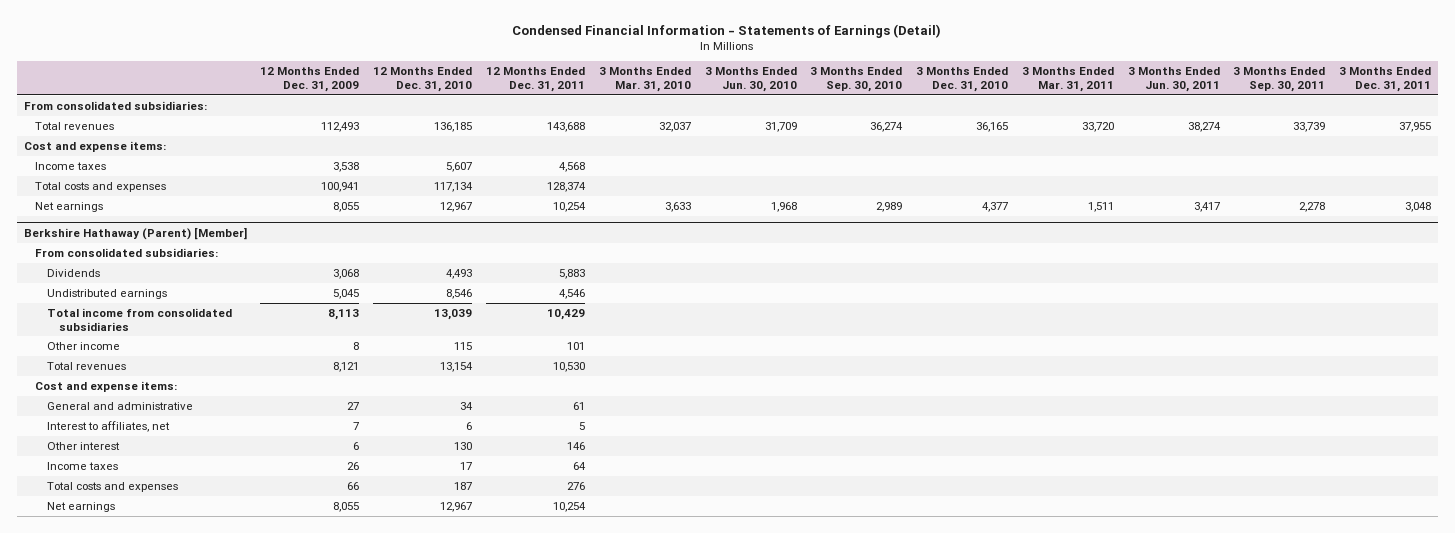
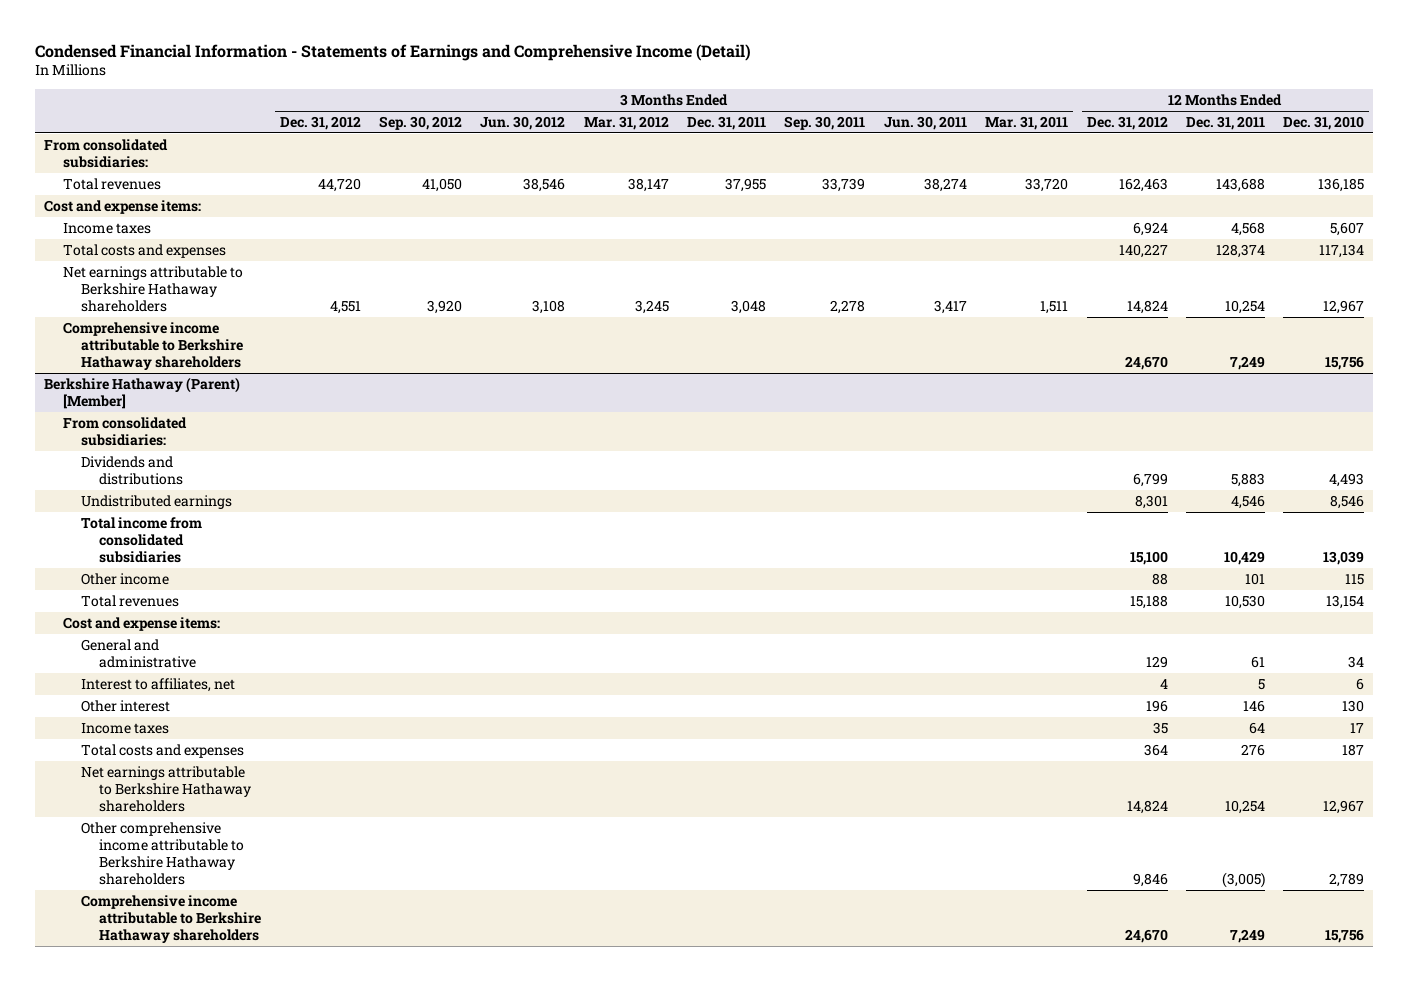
[512,23,942,38] Condensed Financial Information - Statements of Earnings (Detail) -> [34,43,751,61] Condensed Financial Information - Statements of Earnings and Comprehensive Income (Detail)
[260,67,360,92] 12 Months Ended Dec. 31, 2009 -> none
[598,67,691,92] 3 Months Ended Mar. 31, 2010 -> none
[704,67,797,92] 3 Months Ended Jun. 30, 2010 -> none
[810,67,903,92] 3 Months Ended Sep. 30, 2010 -> none
[916,67,1009,92] 3 Months Ended Dec. 31, 2010 -> none
none -> [279,116,361,131] Dec. 31, 2012
none -> [379,116,463,131] Sep. 30, 2012
none -> [480,116,566,131] Jun. 30, 2012
none -> [583,116,669,131] Mar. 31, 2012
none -> [1086,116,1168,131] Dec. 31, 2012
[35,202,104,213] Net earnings -> [62,265,243,313] Net earnings attributable to Berkshire Hathaway shareholders
none -> [62,321,243,371] Comprehensive income attributable to Berkshire Hathaway shareholders
[47,269,101,278] Dividends -> [80,455,184,486] Dividends and distributions
[47,502,116,513] Net earnings -> [80,765,252,813] Net earnings attributable to Berkshire Hathaway shareholders
none -> [80,821,245,886] Other comprehensive income attributable to Berkshire Hathaway shareholders
none -> [80,894,262,944] Comprehensive income attributable to Berkshire Hathaway shareholders

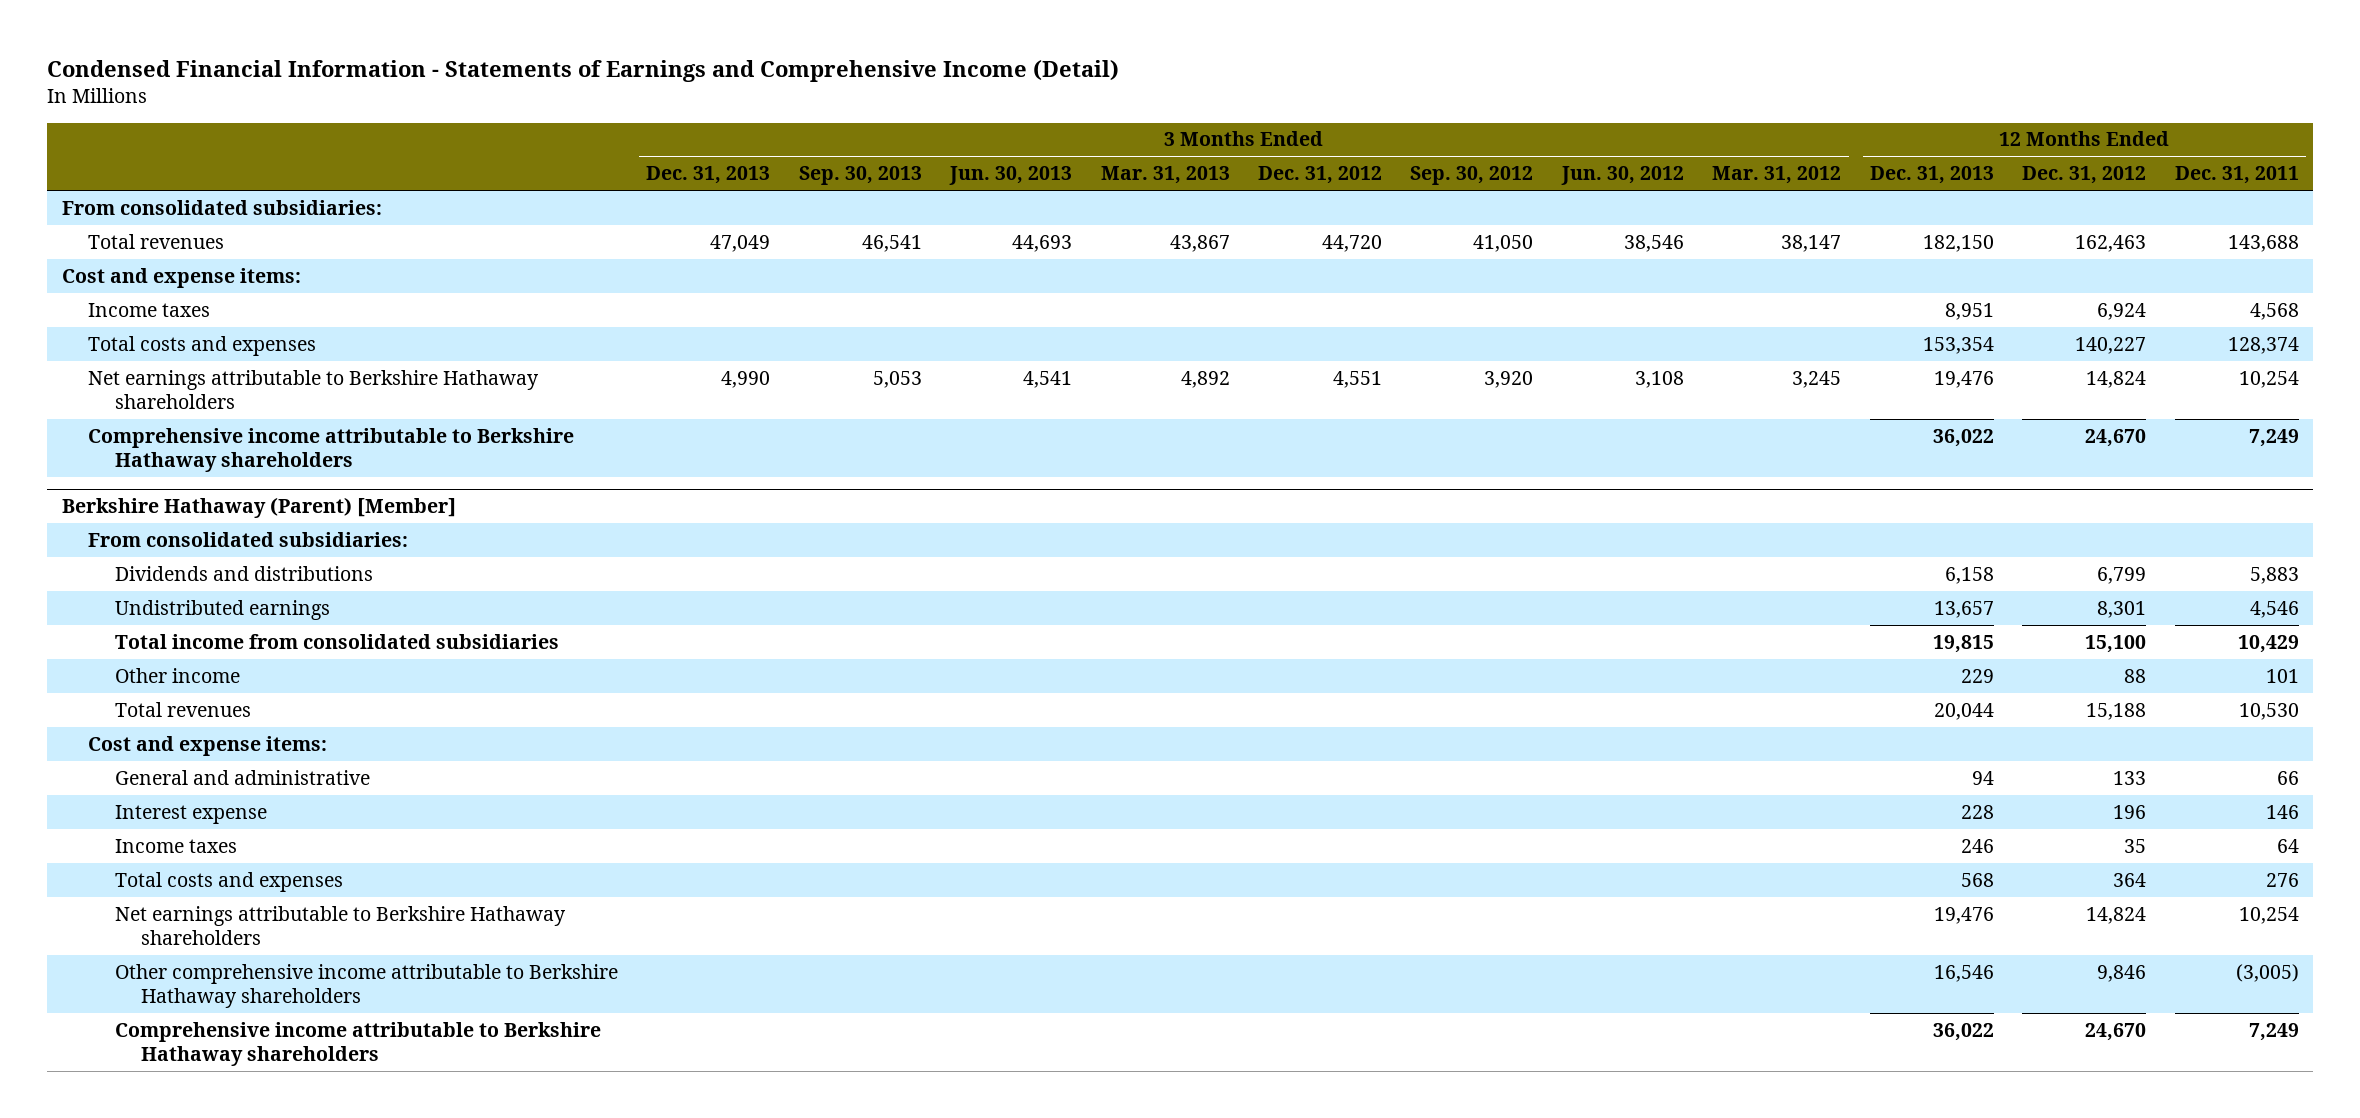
[687,116,767,131] Dec. 31, 2011 -> none
[784,116,866,131] Sep. 30, 2011 -> none
[883,116,967,131] Jun. 30, 2011 -> none
[985,116,1069,131] Mar. 31, 2011 -> none
[1283,116,1365,131] Dec. 31, 2010 -> none
none -> [646,166,771,185] Dec. 31, 2013
none -> [798,166,922,186] Sep. 30, 2013
none -> [949,166,1073,186] Jun. 30, 2013
none -> [1100,166,1230,185] Mar. 31, 2013
none -> [1869,166,1994,185] Dec. 31, 2013
[80,677,235,692] Interest to affiliates, net -> none
[1145,656,1168,669] 129 -> [2113,770,2147,785] 133
[1250,656,1265,669] 61 -> [2276,770,2299,785] 66
[80,699,170,712] Other interest -> [114,804,267,824] Interest expense

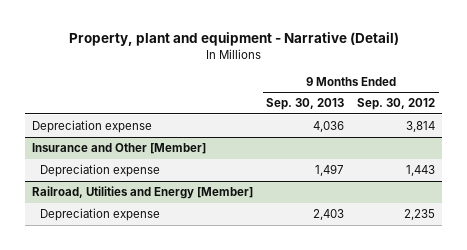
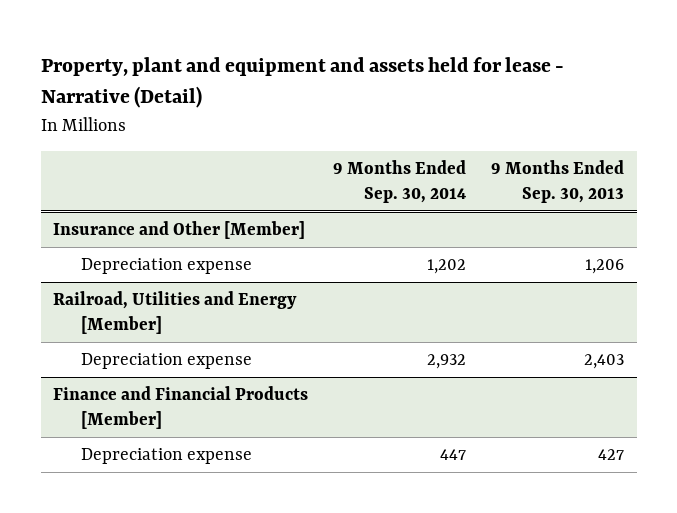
[68,32,399,47] Property, plant and equipment - Narrative (Detail) -> [40,56,564,109] Property, plant and equipment and assets held for lease - Narrative (Detail)
[357,98,436,111] Sep. 30, 2012 -> none
none -> [333,160,467,203] 9 Months Ended Sep. 30, 2014
[31,120,152,134] Depreciation expense -> none
[315,164,345,177] 1,497 -> [585,259,625,275] 1,206
none -> [53,386,309,430] Finance and Financial Products [Member]
none -> [81,448,253,465] Depreciation expense

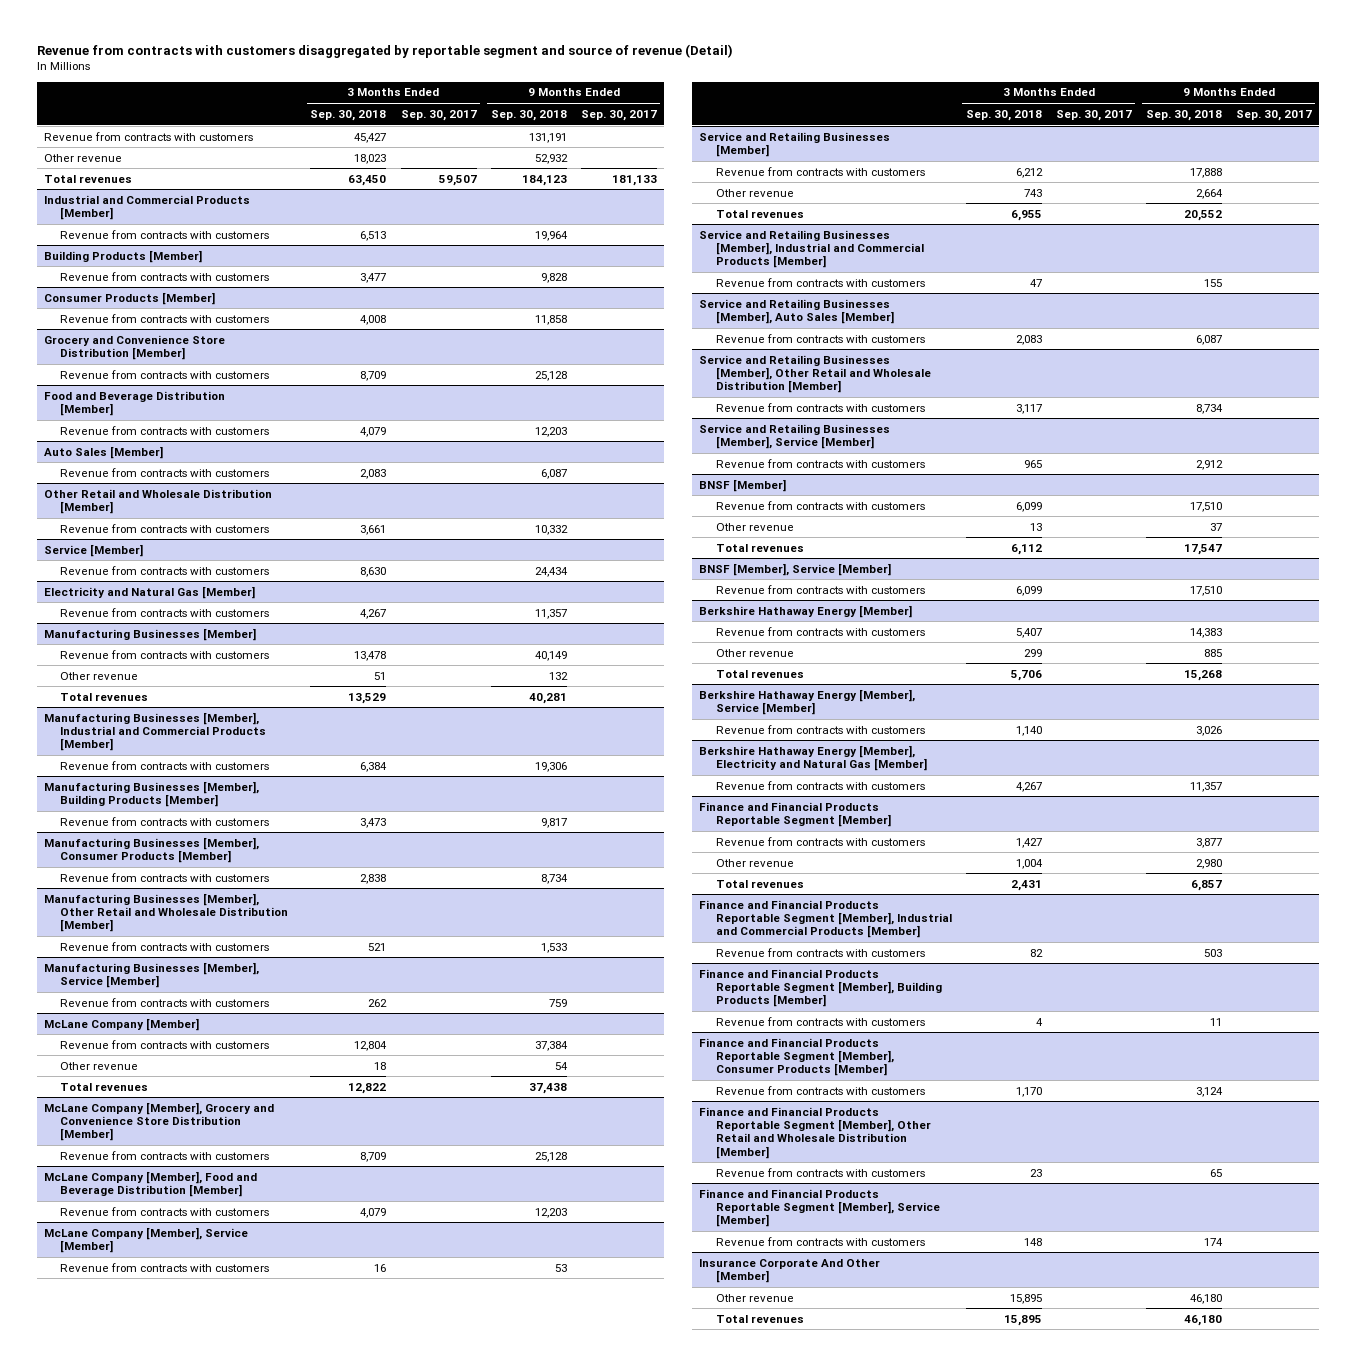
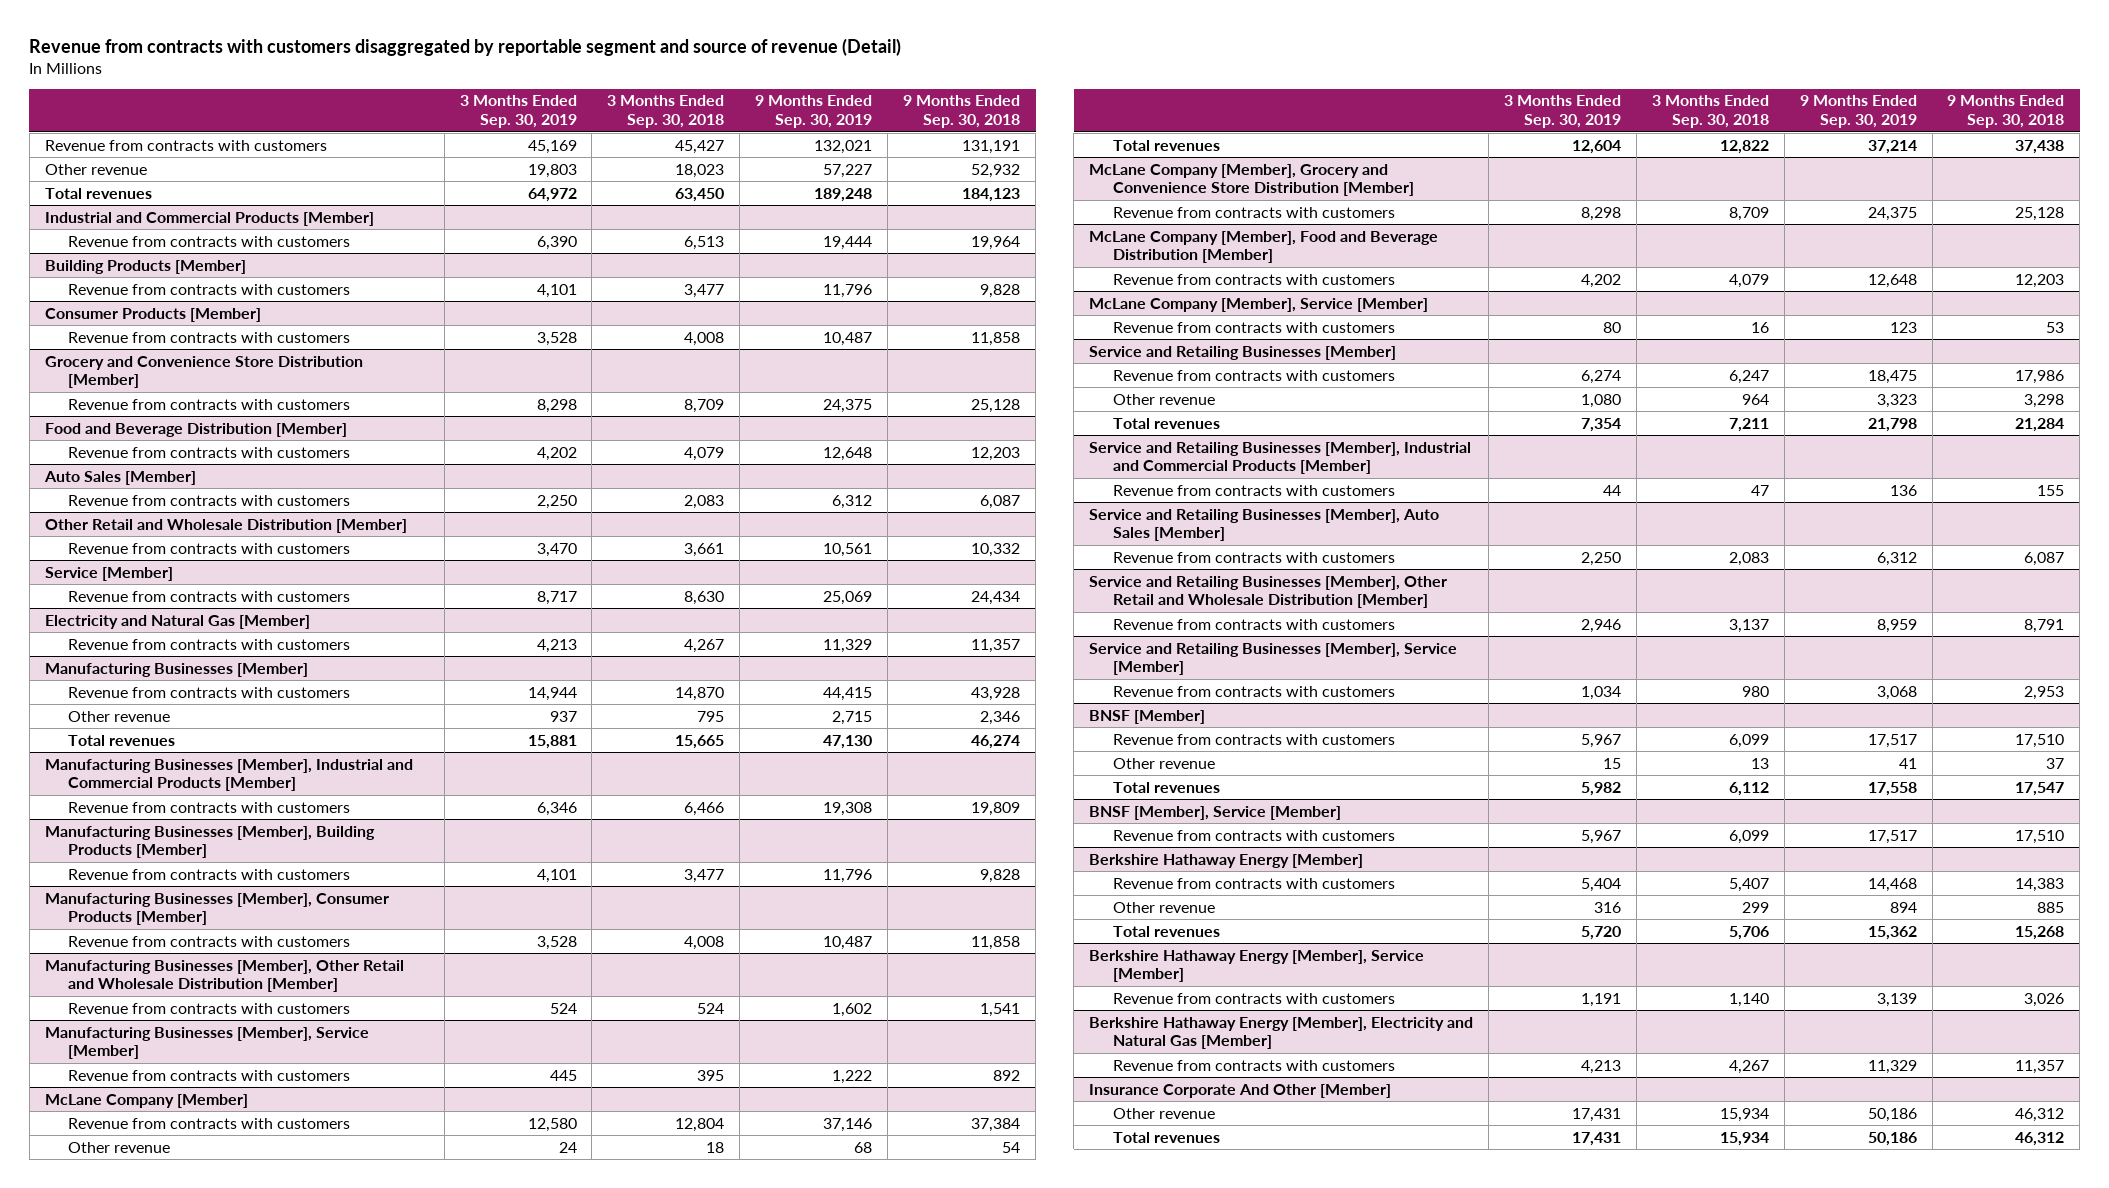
[400,109,477,121] Sep. 30, 2017 -> none
[580,109,657,121] Sep. 30, 2017 -> none
none -> [459,95,577,129] 3 Months Ended Sep. 30, 2019
none -> [755,95,873,129] 9 Months Ended Sep. 30, 2019
[354,650,387,661] 13,478 -> [675,686,725,701] 14,870
[534,650,567,661] 40,149 -> [971,686,1021,701] 43,928
[374,671,387,680] 51 -> [697,710,725,722] 795
[548,671,568,680] 132 -> [980,710,1021,725] 2,346
[348,692,387,704] 13,529 -> [675,734,725,749] 15,665
[528,692,567,704] 40,281 -> [971,734,1021,749] 46,274
[360,761,388,772] 6,384 -> [684,801,725,816] 6,466
[534,761,567,772] 19,306 -> [971,801,1021,816] 19,809
[360,817,387,828] 3,473 -> [684,868,725,883] 3,477
[540,817,567,828] 9,817 -> [980,868,1021,883] 9,828
[360,873,387,884] 2,838 -> [684,935,725,950] 4,008
[540,873,568,884] 8,734 -> [971,935,1021,950] 11,858
[368,942,387,951] 521 -> [697,1002,725,1014] 524
[540,942,567,953] 1,533 -> [980,1002,1021,1017] 1,541
[368,998,388,1007] 262 -> [697,1069,725,1081] 395
[548,998,567,1007] 759 -> [993,1069,1021,1081] 892
[1015,167,1043,178] 6,212 -> [1728,369,1769,384] 6,247
[1189,167,1222,178] 17,888 -> [2015,369,2065,384] 17,986
[1023,188,1042,197] 743 -> [1741,393,1769,405] 964
[1195,188,1223,199] 2,664 -> [2024,393,2065,408] 3,298
[1010,209,1042,221] 6,955 -> [1728,417,1769,432] 7,211
[1183,209,1222,221] 20,552 -> [2015,417,2065,432] 21,284
[1015,403,1042,414] 3,117 -> [1728,618,1769,633] 3,137
[1195,403,1223,414] 8,734 -> [2024,618,2065,633] 8,791
[1023,459,1042,468] 965 -> [1741,685,1769,697] 980
[1195,459,1223,470] 2,912 -> [2024,685,2065,700] 2,953
[699,801,891,828] Finance and Financial Products Reportable Segment [Member] -> none
[715,836,925,846] Revenue from contracts with customers -> none
[715,858,794,867] Other revenue -> none
[715,879,804,888] Total revenues -> none
[699,899,952,939] Finance and Financial Products Reportable Segment [Member], Industrial and Commercial Products [Member] -> none
[715,947,925,957] Revenue from contracts with customers -> none
[699,968,942,1008] Finance and Financial Products Reportable Segment [Member], Building Products [Member] -> none
[715,1016,925,1026] Revenue from contracts with customers -> none
[699,1037,894,1077] Finance and Financial Products Reportable Segment [Member], Consumer Products [Member] -> none
[715,1085,925,1095] Revenue from contracts with customers -> none
[699,1106,931,1159] Finance and Financial Products Reportable Segment [Member], Other Retail and Wholesale Distribution [Member] -> none
[715,1167,925,1177] Revenue from contracts with customers -> none
[699,1188,940,1228] Finance and Financial Products Reportable Segment [Member], Service [Member] -> none
[715,1236,925,1246] Revenue from contracts with customers -> none
[1009,1293,1042,1304] 15,895 -> [1719,1107,1769,1122] 15,934
[1189,1293,1222,1304] 46,180 -> [2015,1107,2065,1122] 46,312
[1003,1314,1042,1326] 15,895 -> [1719,1131,1769,1146] 15,934
[1183,1314,1222,1326] 46,180 -> [2015,1131,2065,1146] 46,312

